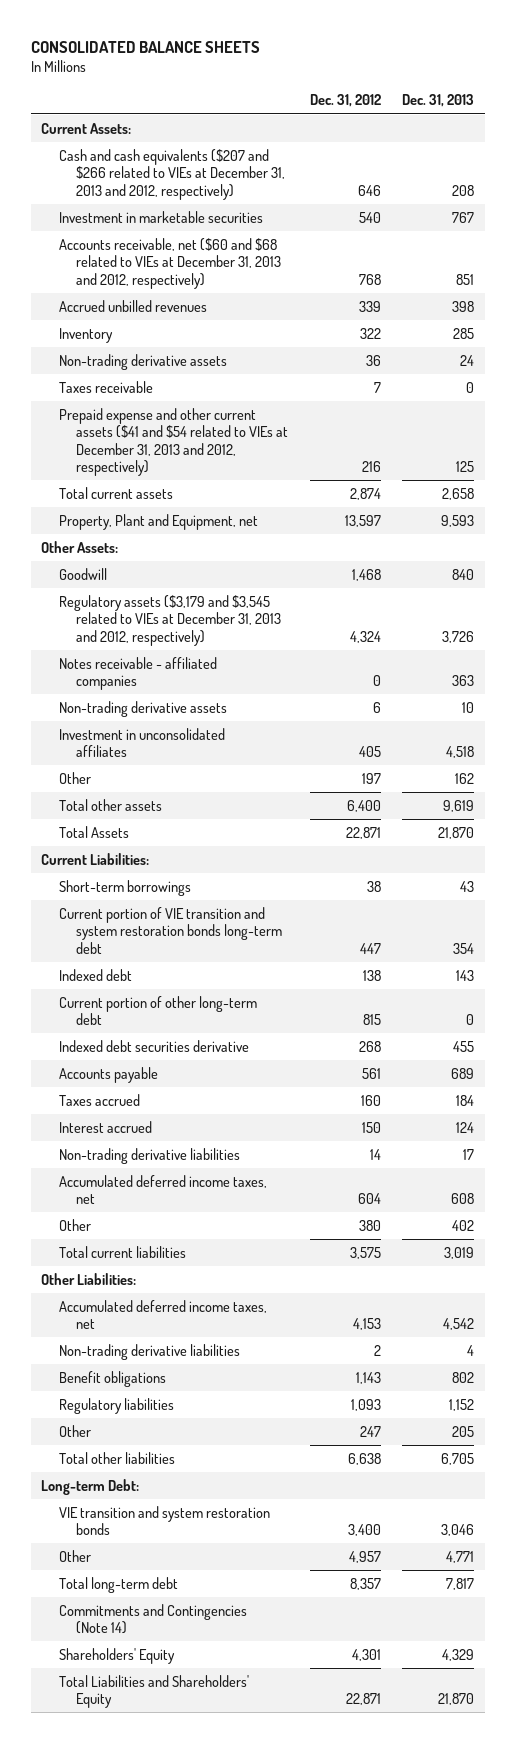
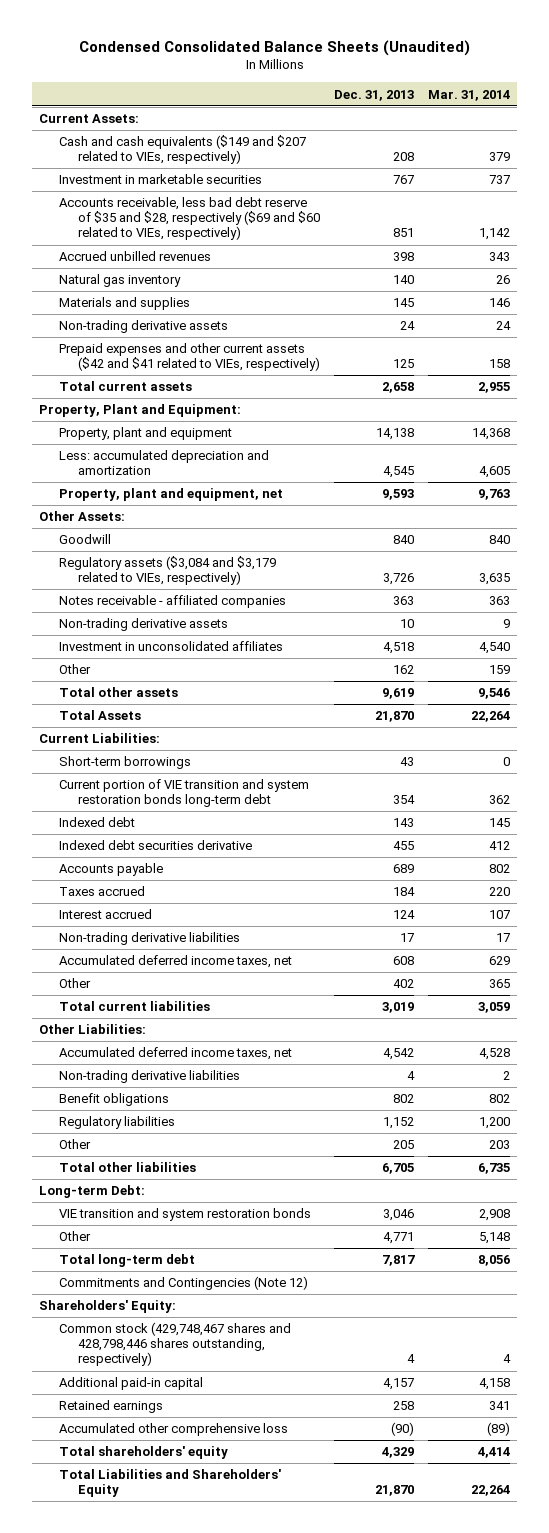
[30,40,260,53] CONSOLIDATED BALANCE SHEETS -> [78,40,470,57] Condensed Consolidated Balance Sheets (Unaudited)
[309,94,381,108] Dec. 31, 2012 -> none
none -> [428,89,511,101] Mar. 31, 2014
[58,148,286,200] Cash and cash equivalents ($207 and $266 related to VIEs at December 31, 2013 and 2012, respectively) -> [58,135,306,165] Cash and cash equivalents ($149 and $207 related to VIEs, respectively)
[58,237,282,289] Accounts receivable, net ($60 and $68 related to VIEs at December 31, 2013 and 2012, respectively) -> [58,197,320,241] Accounts receivable, less bad debt reserve of $35 and $28, respectively ($69 and $60 related to VIEs, respectively)
[58,327,113,343] Inventory -> none
none -> [58,274,181,288] Natural gas inventory
none -> [58,297,190,311] Materials and supplies
[58,380,153,393] Taxes receivable -> none
[58,407,289,476] Prepaid expense and other current assets ($41 and $54 related to VIEs at December 31, 2013 and 2012, respectively) -> [58,343,320,372] Prepaid expenses and other current assets ($42 and $41 related to VIEs, respectively)
none -> [39,404,242,418] Property, Plant and Equipment:
none -> [58,427,232,441] Property, plant and equipment
none -> [58,450,269,476] Less: accumulated depreciation and amortization
[58,513,258,530] Property, Plant and Equipment, net -> [58,488,283,502] Property, plant and equipment, net
[58,594,282,646] Regulatory assets ($3,179 and $3,545 related to VIEs at December 31, 2013 and 2012, respectively) -> [58,556,276,586] Regulatory assets ($3,084 and $3,179 related to VIEs, respectively)
[58,995,257,1026] Current portion of other long-term debt -> none
[58,1603,247,1635] Commitments and Contingencies (Note 14) -> [58,1276,308,1291] Commitments and Contingencies (Note 12)
none -> [39,1300,177,1314] Shareholders' Equity:
none -> [58,1322,291,1367] Common stock (429,748,467 shares and 428,798,446 shares outstanding, respectively)
none -> [58,1377,203,1391] Additional paid-in capital
none -> [58,1400,163,1414] Retained earnings
none -> [58,1423,288,1437] Accumulated other comprehensive loss
[58,1647,175,1664] Shareholders' Equity -> [58,1446,228,1460] Total shareholders' equity

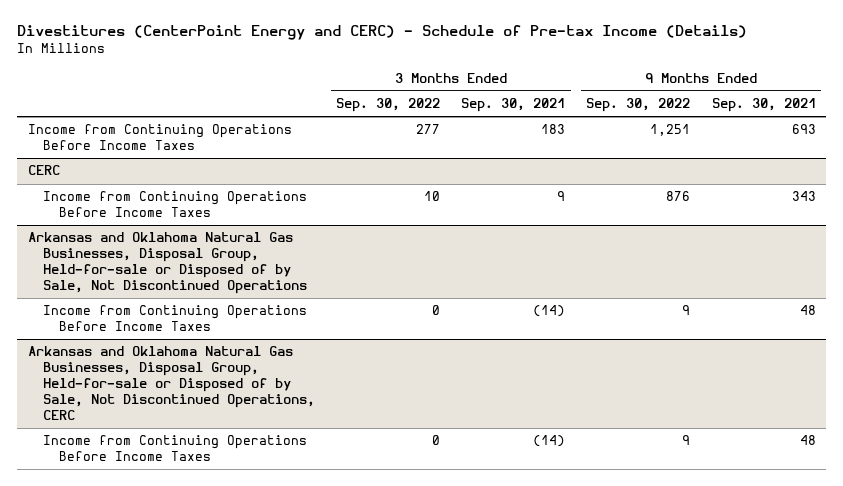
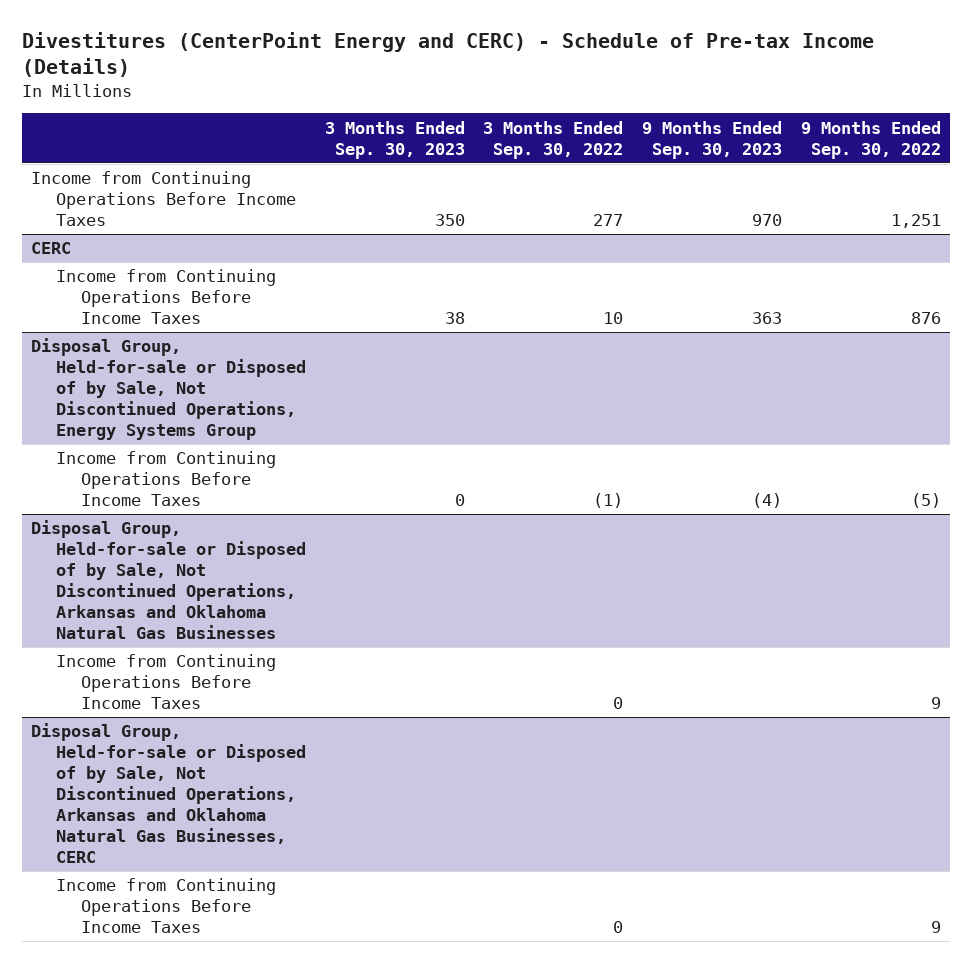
[461,98,566,113] Sep. 30, 2021 -> none
[711,98,816,113] Sep. 30, 2021 -> none
none -> [324,120,465,159] 3 Months Ended Sep. 30, 2023
none -> [642,120,783,159] 9 Months Ended Sep. 30, 2023
none -> [31,338,306,441] Disposal Group, Held-for-sale or Disposed of by Sale, Not Discontinued Operations, Energy Systems Group
none -> [55,451,276,507] Income from Continuing Operations Before Income Taxes
[27,232,308,294] Arkansas and Oklahoma Natural Gas Businesses, Disposal Group, Held-for-sale or Disposed of by Sale, Not Discontinued Operations -> [31,520,306,639] Disposal Group, Held-for-sale or Disposed of by Sale, Not Discontinued Operations, Arkansas and Oklahoma Natural Gas Businesses
[27,346,316,420] Arkansas and Oklahoma Natural Gas Businesses, Disposal Group, Held-for-sale or Disposed of by Sale, Not Discontinued Operations, CERC -> [31,723,306,863] Disposal Group, Held-for-sale or Disposed of by Sale, Not Discontinued Operations, Arkansas and Oklahoma Natural Gas Businesses, CERC

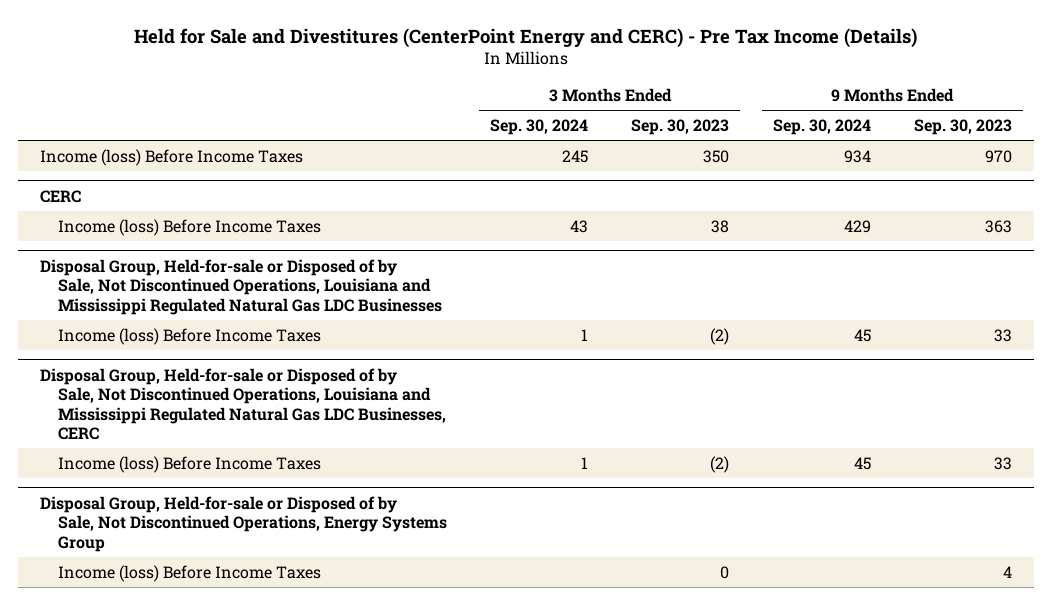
[21,31,874,77] Divestitures (CenterPoint Energy and CERC) - Schedule of Pre-tax Income (Details) -> [133,27,917,48] Held for Sale and Divestitures (CenterPoint Energy and CERC) - Pre Tax Income (Details)
[483,120,624,159] 3 Months Ended Sep. 30, 2022 -> none
[800,120,941,159] 9 Months Ended Sep. 30, 2022 -> none
none -> [490,119,589,136] Sep. 30, 2024
none -> [772,119,871,136] Sep. 30, 2024
[31,171,296,227] Income from Continuing Operations Before Income Taxes -> [39,148,303,166] Income (loss) Before Income Taxes
[55,269,276,325] Income from Continuing Operations Before Income Taxes -> [57,218,321,236] Income (loss) Before Income Taxes
none -> [39,258,442,315] Disposal Group, Held-for-sale or Disposed of by Sale, Not Discontinued Operations, Louisiana and Mississippi Regulated Natural Gas LDC Businesses
none -> [57,327,321,345] Income (loss) Before Income Taxes
none -> [39,367,446,441] Disposal Group, Held-for-sale or Disposed of by Sale, Not Discontinued Operations, Louisiana and Mississippi Regulated Natural Gas LDC Businesses, CERC
none -> [57,455,321,473] Income (loss) Before Income Taxes
[31,520,306,639] Disposal Group, Held-for-sale or Disposed of by Sale, Not Discontinued Operations, Arkansas and Oklahoma Natural Gas Businesses -> none
[55,654,276,710] Income from Continuing Operations Before Income Taxes -> none
[31,723,306,863] Disposal Group, Held-for-sale or Disposed of by Sale, Not Discontinued Operations, Arkansas and Oklahoma Natural Gas Businesses, CERC -> none
[55,878,276,934] Income from Continuing Operations Before Income Taxes -> none
[55,451,276,507] Income from Continuing Operations Before Income Taxes -> [57,564,321,582] Income (loss) Before Income Taxes
[752,493,783,509] (4) -> [1002,565,1012,578] 4

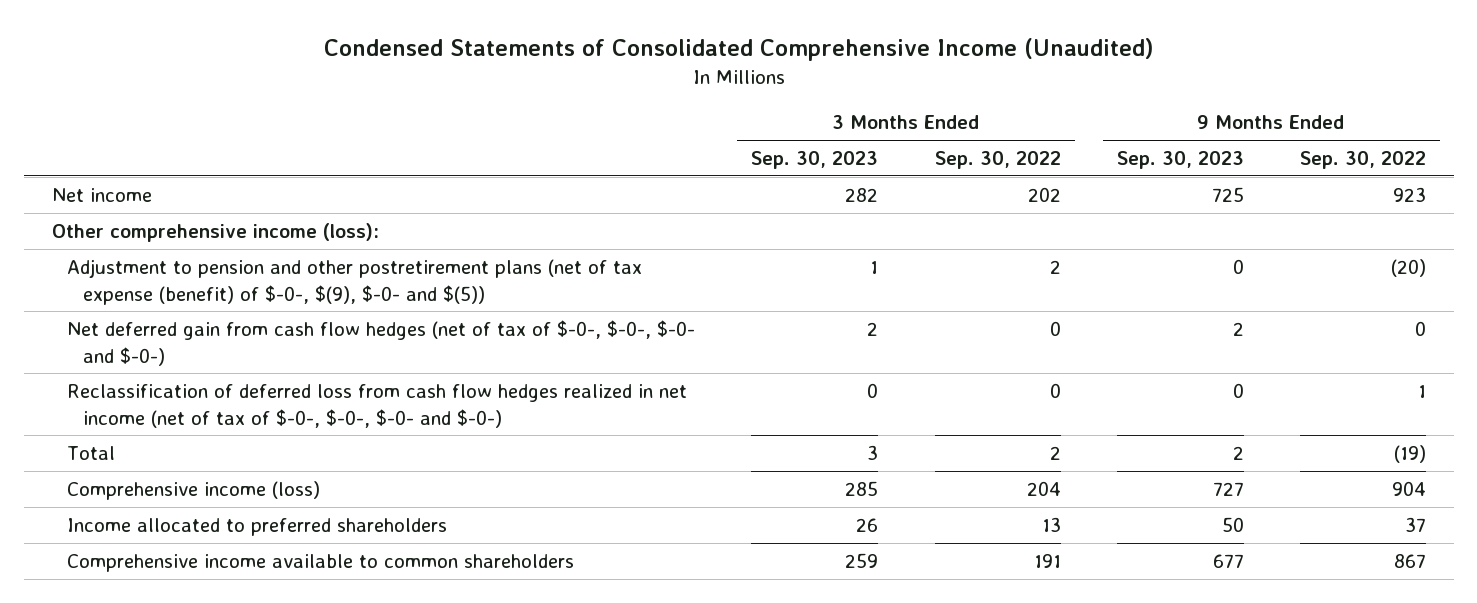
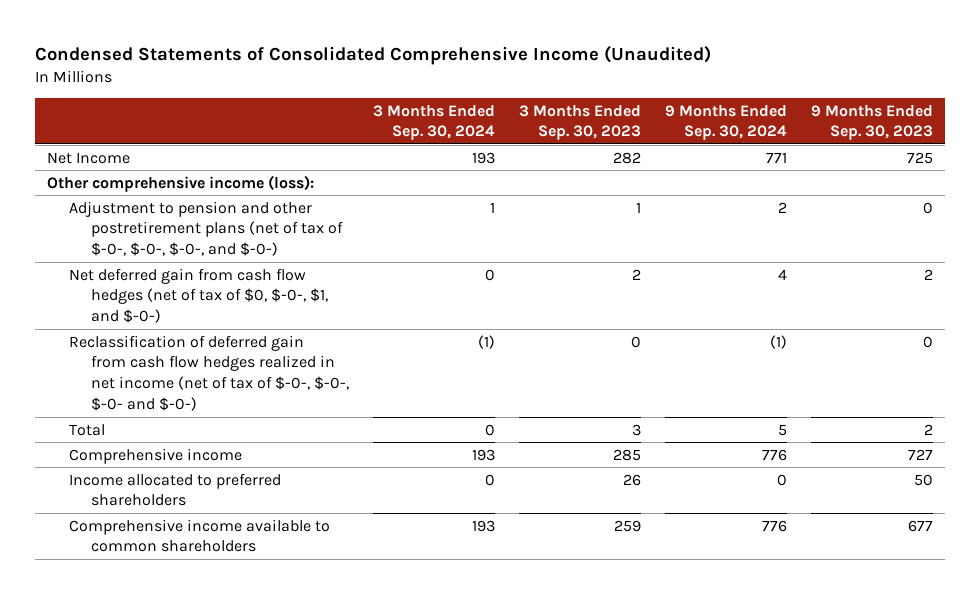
[934,150,1061,169] Sep. 30, 2022 -> none
[1299,150,1426,169] Sep. 30, 2022 -> none
none -> [373,104,496,141] 3 Months Ended Sep. 30, 2024
none -> [664,104,787,141] 9 Months Ended Sep. 30, 2024
[51,187,152,202] Net income -> [47,151,131,164] Net Income
[67,258,643,305] Adjustment to pension and other postretirement plans (net of tax expense (benefit) of $-0-, $(9), $-0- and $(5)) -> [69,200,344,257] Adjustment to pension and other postretirement plans (net of tax of $-0-, $-0-, $-0-, and $-0-)
[67,319,696,366] Net deferred gain from cash flow hedges (net of tax of $-0-, $-0-, $-0- and $-0-) -> [69,267,329,324] Net deferred gain from cash flow hedges (net of tax of $0, $-0-, $1, and $-0-)
[67,383,688,428] Reclassification of deferred loss from cash flow hedges realized in net income (net of tax of $-0-, $-0-, $-0- and $-0-) -> [69,334,350,412] Reclassification of deferred gain from cash flow hedges realized in net income (net of tax of $-0-, $-0-, $-0- and $-0-)
[67,480,321,500] Comprehensive income (loss) -> [69,447,243,464] Comprehensive income

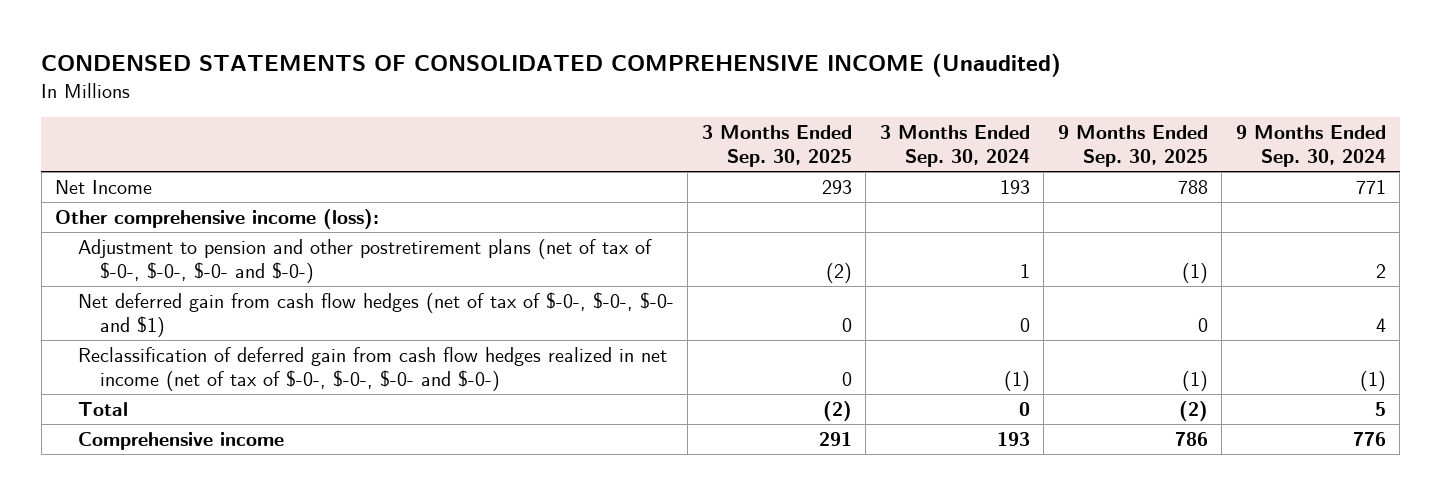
[35,46,712,66] Condensed Statements of Consolidated Comprehensive Income (Unaudited) -> [41,53,1062,78] CONDENSED STATEMENTS OF CONSOLIDATED COMPREHENSIVE INCOME (Unaudited)
[518,104,641,141] 3 Months Ended Sep. 30, 2023 -> none
[810,104,933,141] 9 Months Ended Sep. 30, 2023 -> none
none -> [701,124,852,168] 3 Months Ended Sep. 30, 2025
none -> [1057,124,1208,168] 9 Months Ended Sep. 30, 2025
[69,200,344,257] Adjustment to pension and other postretirement plans (net of tax of $-0-, $-0-, $-0-, and $-0-) -> [77,238,652,284] Adjustment to pension and other postretirement plans (net of tax of $-0-, $-0-, $-0- and $-0-)
[69,267,329,324] Net deferred gain from cash flow hedges (net of tax of $0, $-0-, $1, and $-0-) -> [77,291,674,338] Net deferred gain from cash flow hedges (net of tax of $-0-, $-0-, $-0- and $1)
[69,472,282,507] Income allocated to preferred shareholders -> none
[69,518,331,553] Comprehensive income available to common shareholders -> none

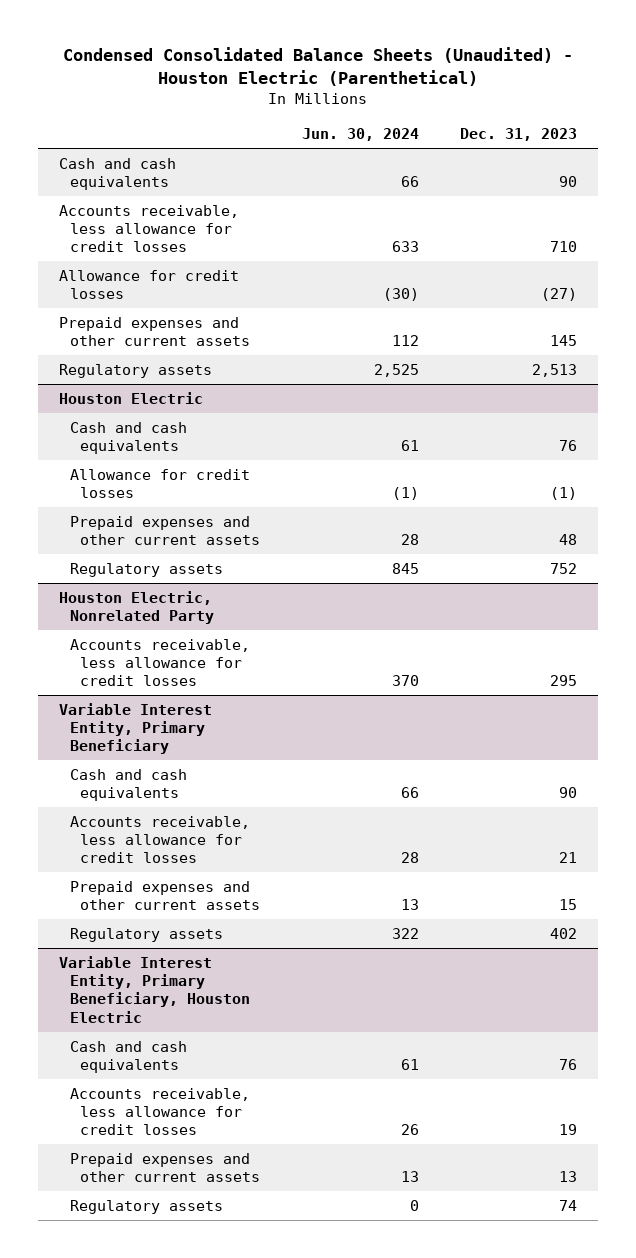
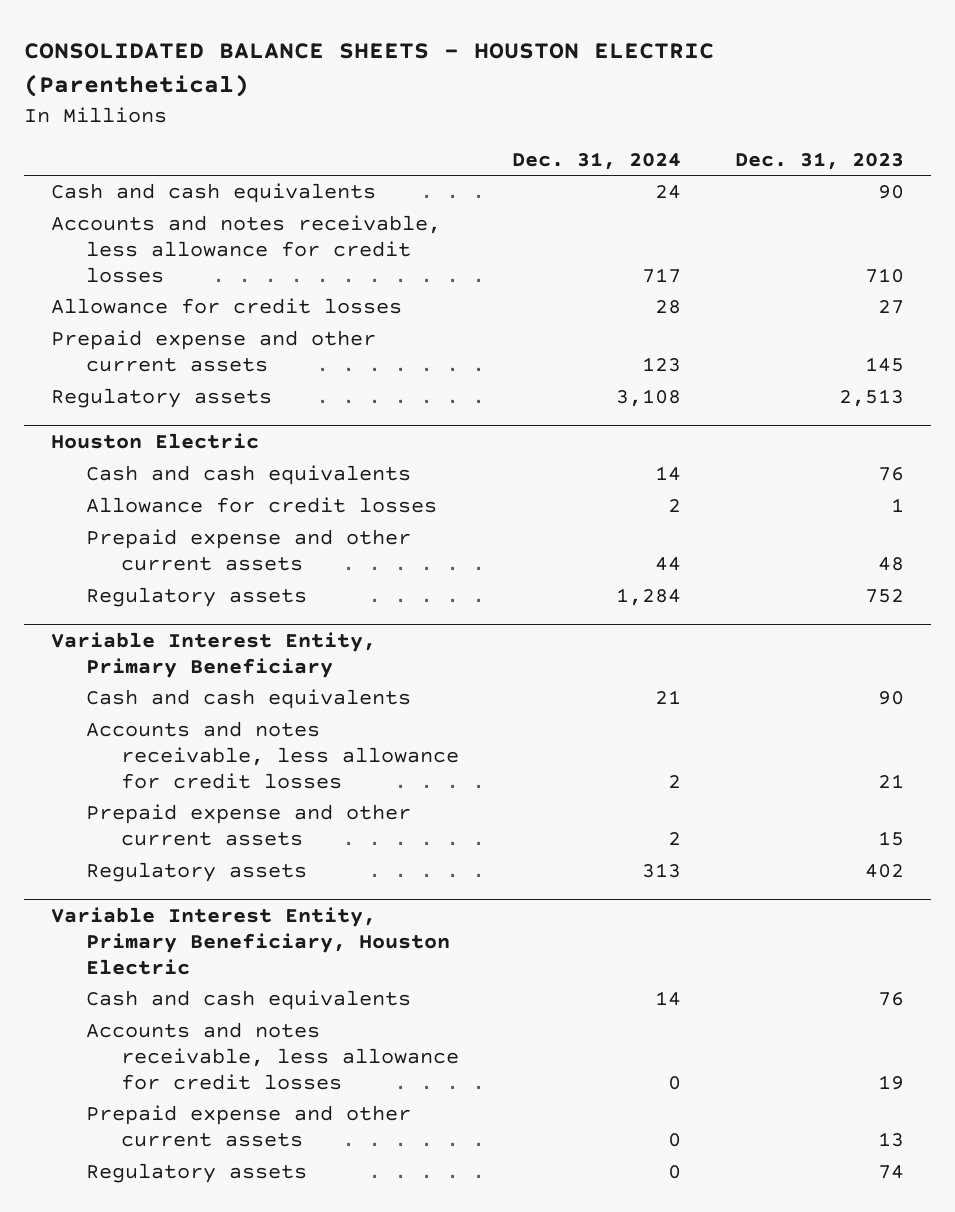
[63,47,574,87] Condensed Consolidated Balance Sheets (Unaudited) - Houston Electric (Parenthetical) -> [24,43,715,97] CONSOLIDATED BALANCE SHEETS - HOUSTON ELECTRIC (Parenthetical)
[301,128,419,142] Jun. 30, 2024 -> none
none -> [512,151,682,170] Dec. 31, 2024
[58,204,239,253] Accounts receivable, less allowance for credit losses -> [50,215,441,283] Accounts and notes receivable, less allowance for credit losses
[541,288,578,302] (27) -> [877,300,904,315] 27
[58,316,250,347] Prepaid expenses and other current assets -> [50,330,376,373] Prepaid expense and other current assets
[550,487,578,501] (1) -> [890,498,904,513] 1
[69,515,261,546] Prepaid expenses and other current assets -> [85,529,411,572] Prepaid expense and other current assets
[58,590,214,625] Houston Electric, Nonrelated Party -> none
[69,638,250,687] Accounts receivable, less allowance for credit losses -> none
[69,815,250,864] Accounts receivable, less allowance for credit losses -> [85,721,459,789] Accounts and notes receivable, less allowance for credit losses
[69,880,261,911] Prepaid expenses and other current assets -> [85,804,411,847] Prepaid expense and other current assets
[69,1087,250,1136] Accounts receivable, less allowance for credit losses -> [85,1022,459,1090] Accounts and notes receivable, less allowance for credit losses
[69,1152,261,1183] Prepaid expenses and other current assets -> [85,1105,411,1148] Prepaid expense and other current assets

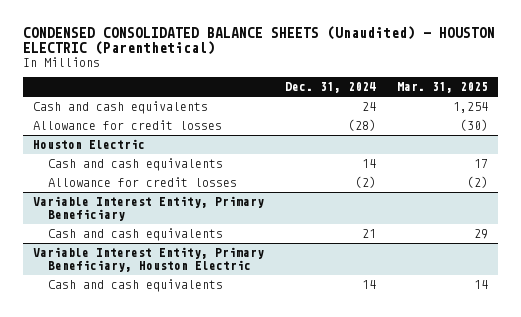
[24,43,715,97] CONSOLIDATED BALANCE SHEETS - HOUSTON ELECTRIC (Parenthetical) -> [22,26,495,56] CONDENSED CONSOLIDATED BALANCE SHEETS (Unaudited) - HOUSTON ELECTRIC (Parenthetical)
[734,151,904,170] Dec. 31, 2023 -> none
none -> [396,81,488,93] Mar. 31, 2025
[50,215,441,283] Accounts and notes receivable, less allowance for credit losses -> none
[50,330,376,373] Prepaid expense and other current assets -> none
[50,388,272,409] Regulatory assets -> none
[655,300,682,315] 28 -> [347,119,376,132] (28)
[85,529,411,572] Prepaid expense and other current assets -> none
[85,587,307,608] Regulatory assets -> none
[668,499,682,513] 2 -> [354,176,376,189] (2)
[85,721,459,789] Accounts and notes receivable, less allowance for credit losses -> none
[85,804,411,847] Prepaid expense and other current assets -> none
[85,862,307,883] Regulatory assets -> none
[85,1022,459,1090] Accounts and notes receivable, less allowance for credit losses -> none
[85,1105,411,1148] Prepaid expense and other current assets -> none
[85,1163,307,1184] Regulatory assets -> none

